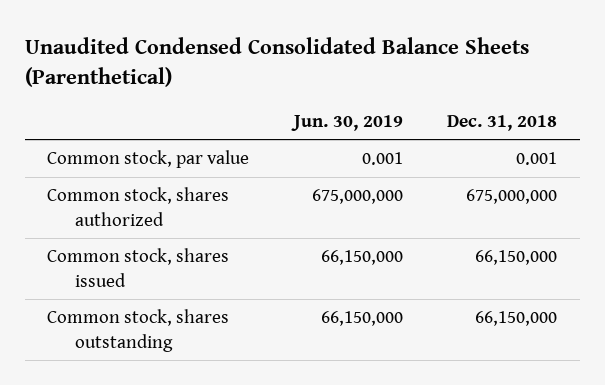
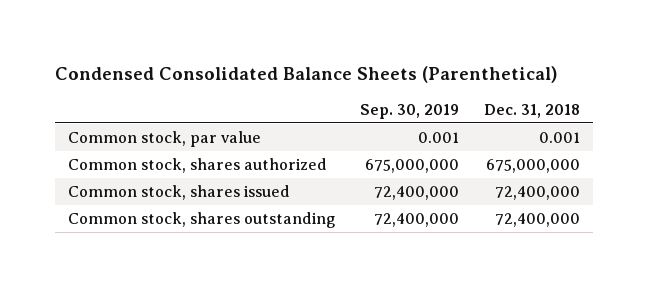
[24,37,529,87] Unaudited Condensed Consolidated Balance Sheets (Parenthetical) -> [55,66,559,84] Condensed Consolidated Balance Sheets (Parenthetical)
[290,114,403,131] Jun. 30, 2019 -> none
none -> [360,103,460,119] Sep. 30, 2019
[475,250,558,266] 66,150,000 -> [495,185,581,200] 72,400,000
[475,311,558,327] 66,150,000 -> [495,212,581,227] 72,400,000

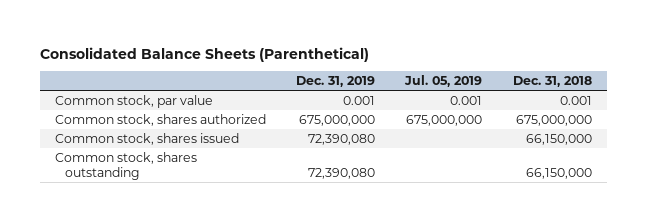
[55,66,559,84] Condensed Consolidated Balance Sheets (Parenthetical) -> [39,46,369,62] Consolidated Balance Sheets (Parenthetical)
[360,103,460,119] Sep. 30, 2019 -> none
none -> [296,75,376,87] Dec. 31, 2019
none -> [404,74,483,87] Jul. 05, 2019
[495,185,581,200] 72,400,000 -> [525,133,592,145] 66,150,000
[495,212,581,227] 72,400,000 -> [525,168,592,180] 66,150,000

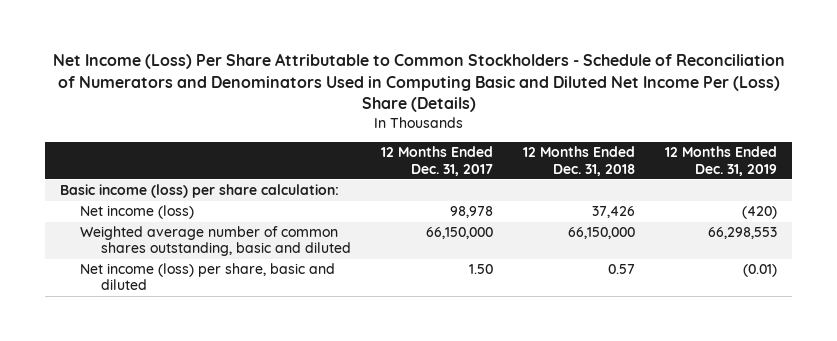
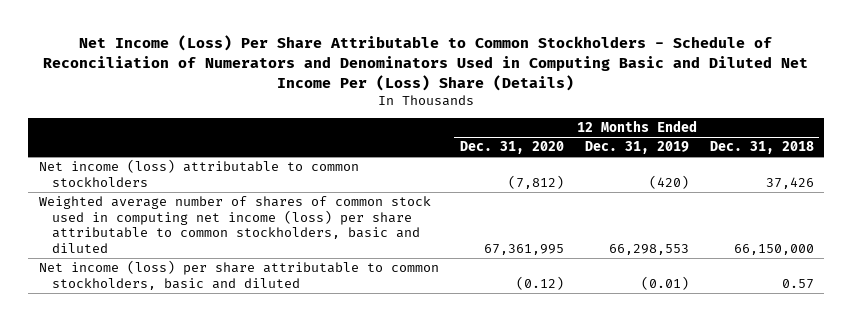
[381,146,494,176] 12 Months Ended Dec. 31, 2017 -> none
none -> [459,141,564,155] Dec. 31, 2020
[59,184,339,199] Basic income (loss) per share calculation: -> none
[80,205,195,220] Net income (loss) -> [38,159,359,187] Net income (loss) attributable to common stockholders
[80,226,351,257] Weighted average number of common shares outstanding, basic and diluted -> [38,196,431,253] Weighted average number of shares of common stock used in computing net income (loss) per share attributable to common stockholders, basic and diluted
[80,263,336,291] Net income (loss) per share, basic and diluted -> [38,260,439,290] Net income (loss) per share attributable to common stockholders, basic and diluted

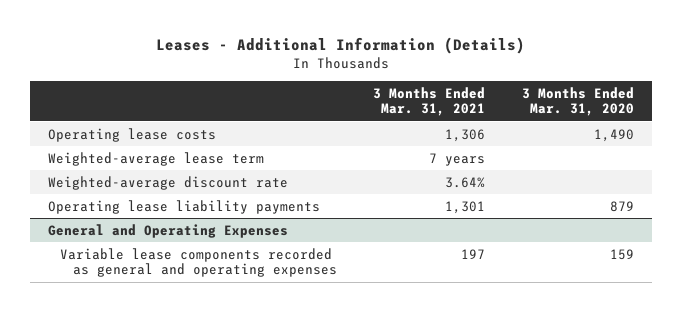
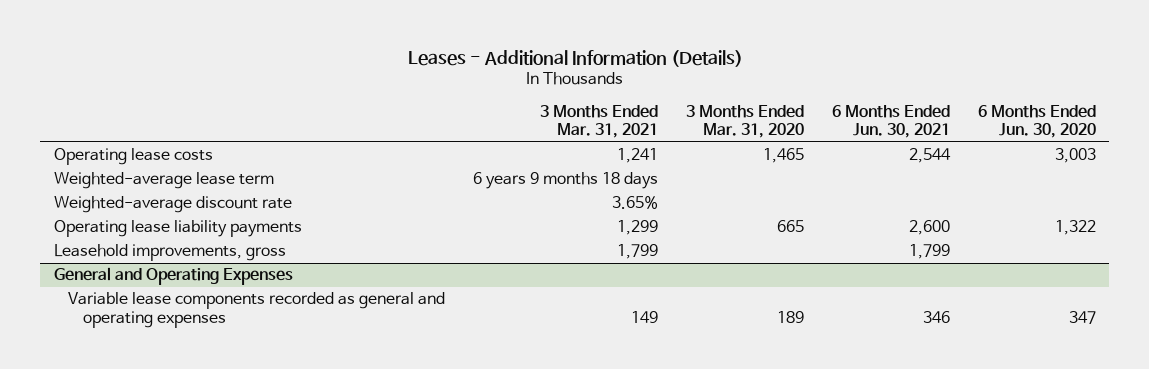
none -> [831,105,950,139] 6 Months Ended Jun. 30, 2021
none -> [977,105,1096,139] 6 Months Ended Jun. 30, 2020
[445,128,486,142] 1,306 -> [617,148,659,164] 1,241
[593,128,634,142] 1,490 -> [762,148,804,164] 1,465
[429,152,486,166] 7 years -> [473,172,659,190] 6 years 9 months 18 days
[445,176,486,188] 3.64% -> [612,196,659,210] 3.65%
[445,200,486,214] 1,301 -> [617,220,659,236] 1,299
[609,200,634,212] 879 -> [776,220,804,233] 665
none -> [53,244,286,262] Leasehold improvements, gross
[461,248,486,259] 197 -> [631,310,659,323] 149
[609,248,634,260] 159 -> [776,310,804,323] 189

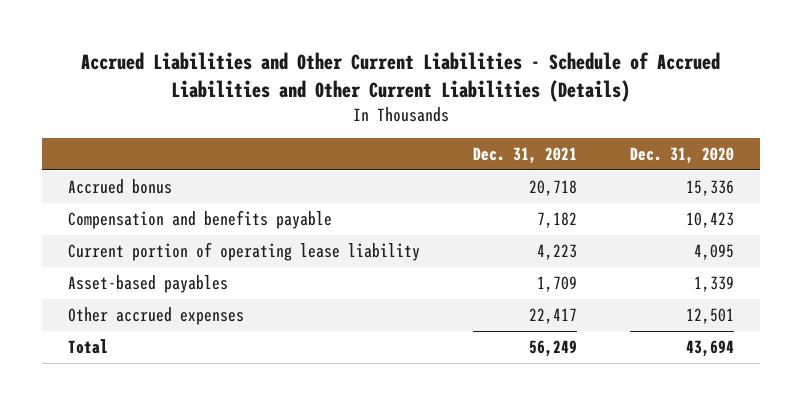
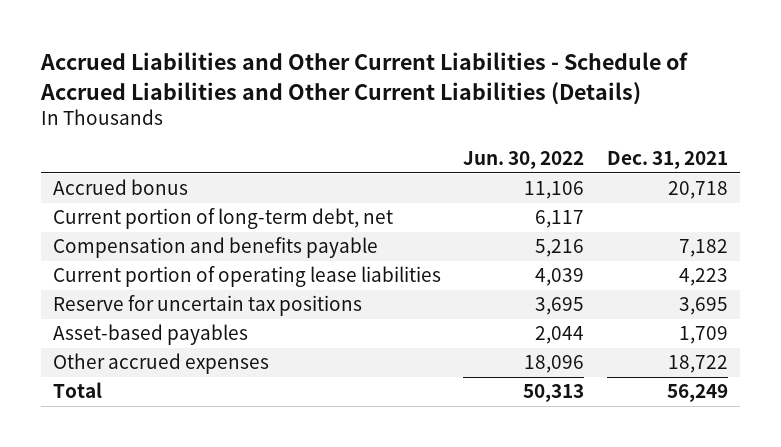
[629,147,734,165] Dec. 31, 2020 -> none
none -> [463,151,585,170] Jun. 30, 2022
none -> [52,208,393,230] Current portion of long-term debt, net
[68,242,421,262] Current portion of operating lease liability -> [52,266,441,288] Current portion of operating lease liabilities
none -> [52,295,362,317] Reserve for uncertain tax positions
[528,308,577,325] 22,417 -> [668,355,729,374] 18,722

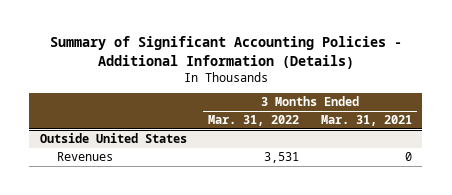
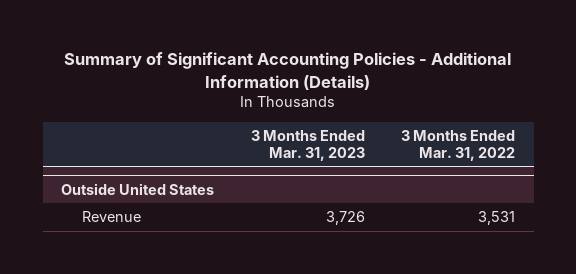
[320,115,412,127] Mar. 31, 2021 -> none
none -> [250,129,365,161] 3 Months Ended Mar. 31, 2023
[56,152,113,162] Revenues -> [82,211,142,223] Revenue

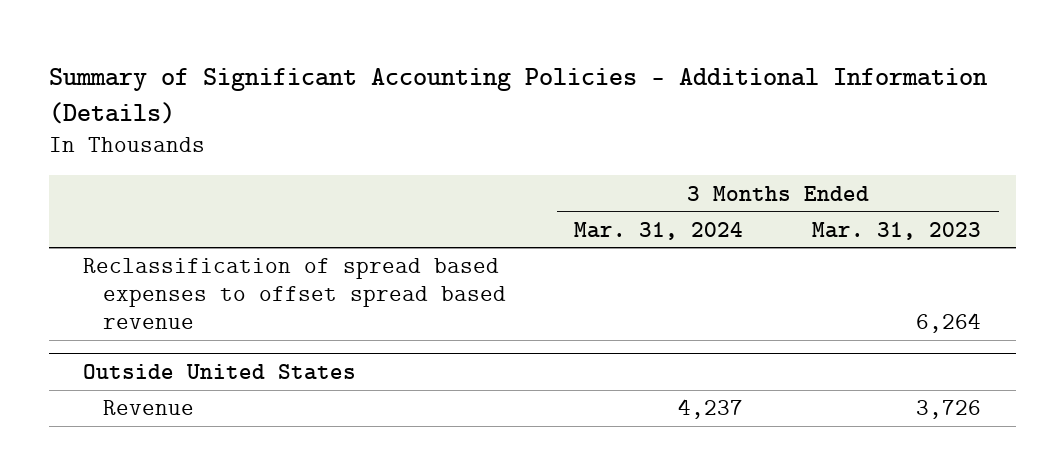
[401,129,516,161] 3 Months Ended Mar. 31, 2022 -> none
none -> [574,221,744,240] Mar. 31, 2024
none -> [83,258,506,329] Reclassification of spread based expenses to offset spread based revenue

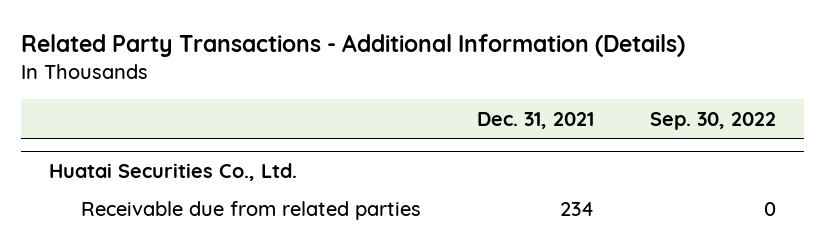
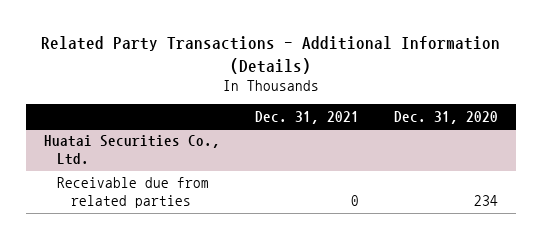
[650,111,777,130] Sep. 30, 2022 -> none
none -> [394,110,499,124] Dec. 31, 2020
[560,202,595,217] 234 -> [350,195,359,207] 0

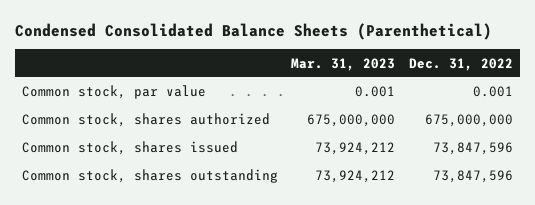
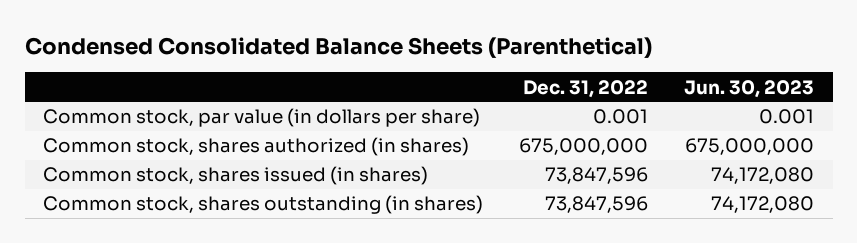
[291,57,396,71] Mar. 31, 2023 -> none
none -> [684,79,815,98] Jun. 30, 2023
[21,85,206,100] Common stock, par value -> [42,108,480,128] Common stock, par value (in dollars per share)
[21,113,270,128] Common stock, shares authorized -> [42,137,469,157] Common stock, shares authorized (in shares)
[21,141,238,156] Common stock, shares issued -> [42,166,428,186] Common stock, shares issued (in shares)
[21,169,278,184] Common stock, shares outstanding -> [42,195,483,215] Common stock, shares outstanding (in shares)

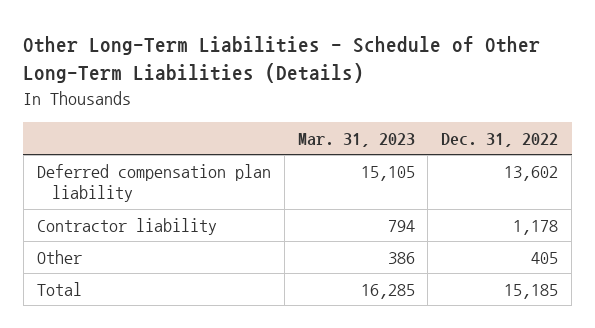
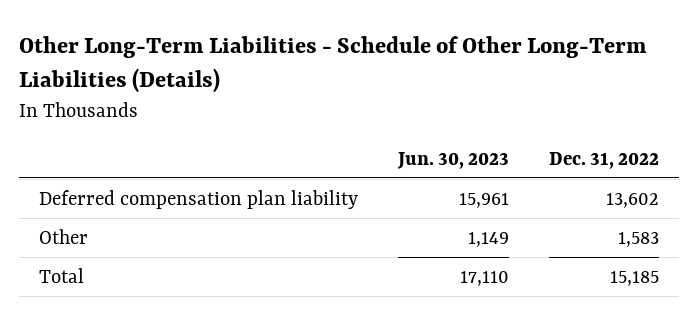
[297,132,415,147] Mar. 31, 2023 -> none
none -> [397,151,510,169] Jun. 30, 2023
[36,217,217,235] Contractor liability -> none
[531,251,559,264] 405 -> [618,231,660,247] 1,583

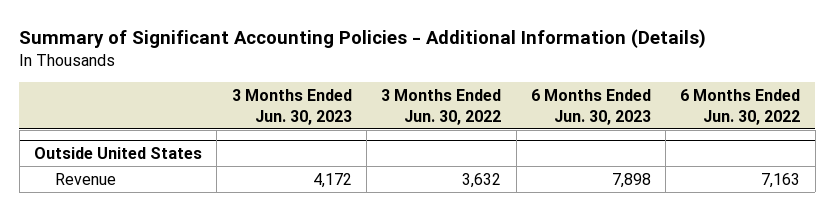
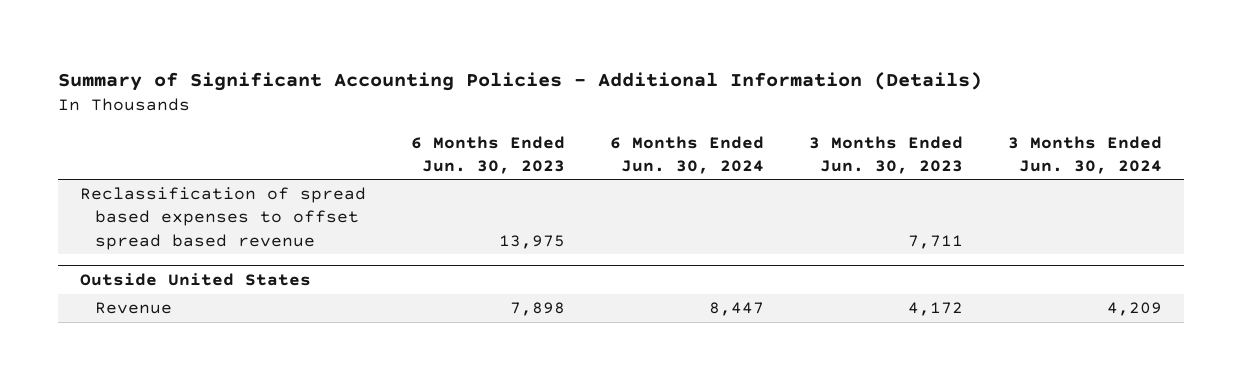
[381,89,502,125] 3 Months Ended Jun. 30, 2022 -> none
[680,89,801,125] 6 Months Ended Jun. 30, 2022 -> none
none -> [609,135,764,174] 6 Months Ended Jun. 30, 2024
none -> [1007,135,1162,174] 3 Months Ended Jun. 30, 2024
none -> [80,187,367,250] Reclassification of spread based expenses to offset spread based revenue

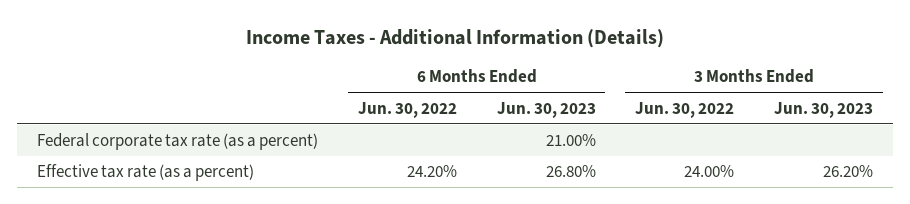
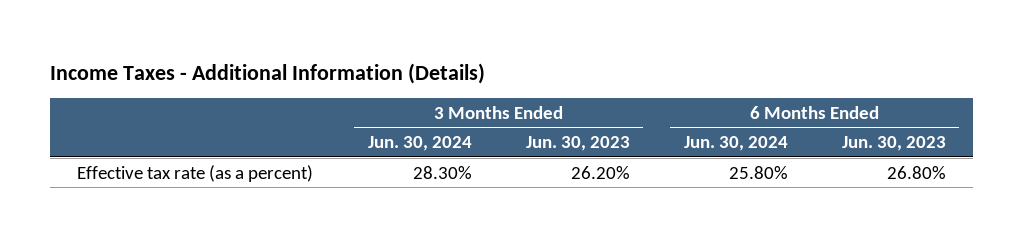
[357,101,457,118] Jun. 30, 2022 -> none
[635,101,735,118] Jun. 30, 2022 -> none
none -> [367,136,472,152] Jun. 30, 2024
none -> [683,136,788,152] Jun. 30, 2024
[37,133,319,151] Federal corporate tax rate (as a percent) -> none

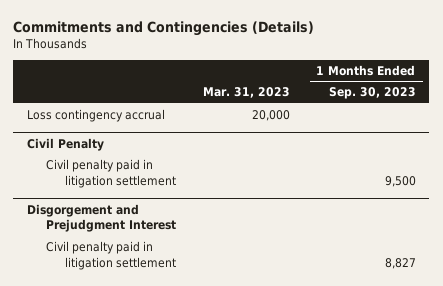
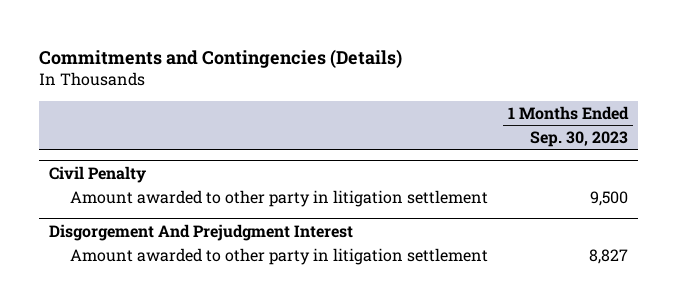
[202,87,290,99] Mar. 31, 2023 -> none
[26,109,165,123] Loss contingency accrual -> none
[45,159,176,188] Civil penalty paid in litigation settlement -> [69,189,488,207] Amount awarded to other party in litigation settlement
[26,203,176,233] Disgorgement and Prejudgment Interest -> [49,223,354,241] Disgorgement And Prejudgment Interest
[45,241,176,270] Civil penalty paid in litigation settlement -> [69,247,488,265] Amount awarded to other party in litigation settlement

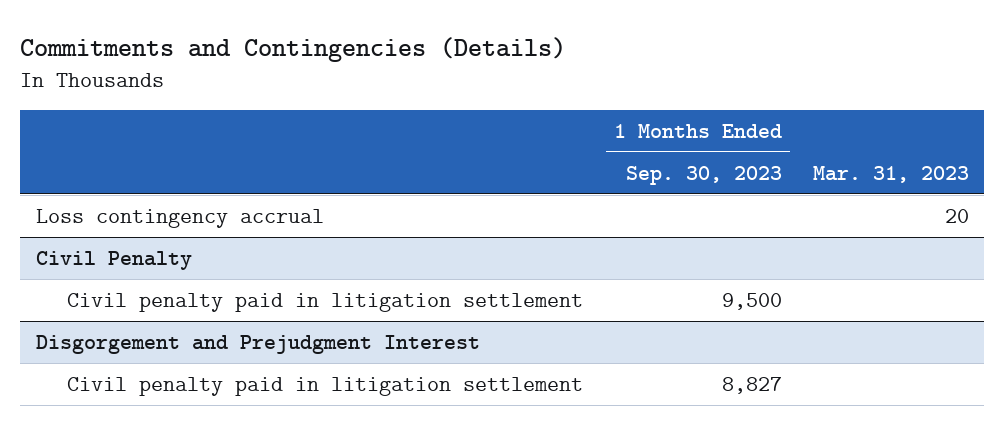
none -> [812,165,969,183] Mar. 31, 2023
none -> [35,209,324,229] Loss contingency accrual
[69,189,488,207] Amount awarded to other party in litigation settlement -> [66,293,583,313] Civil penalty paid in litigation settlement
[49,223,354,241] Disgorgement And Prejudgment Interest -> [35,335,480,355] Disgorgement and Prejudgment Interest
[69,247,488,265] Amount awarded to other party in litigation settlement -> [66,377,583,397] Civil penalty paid in litigation settlement

